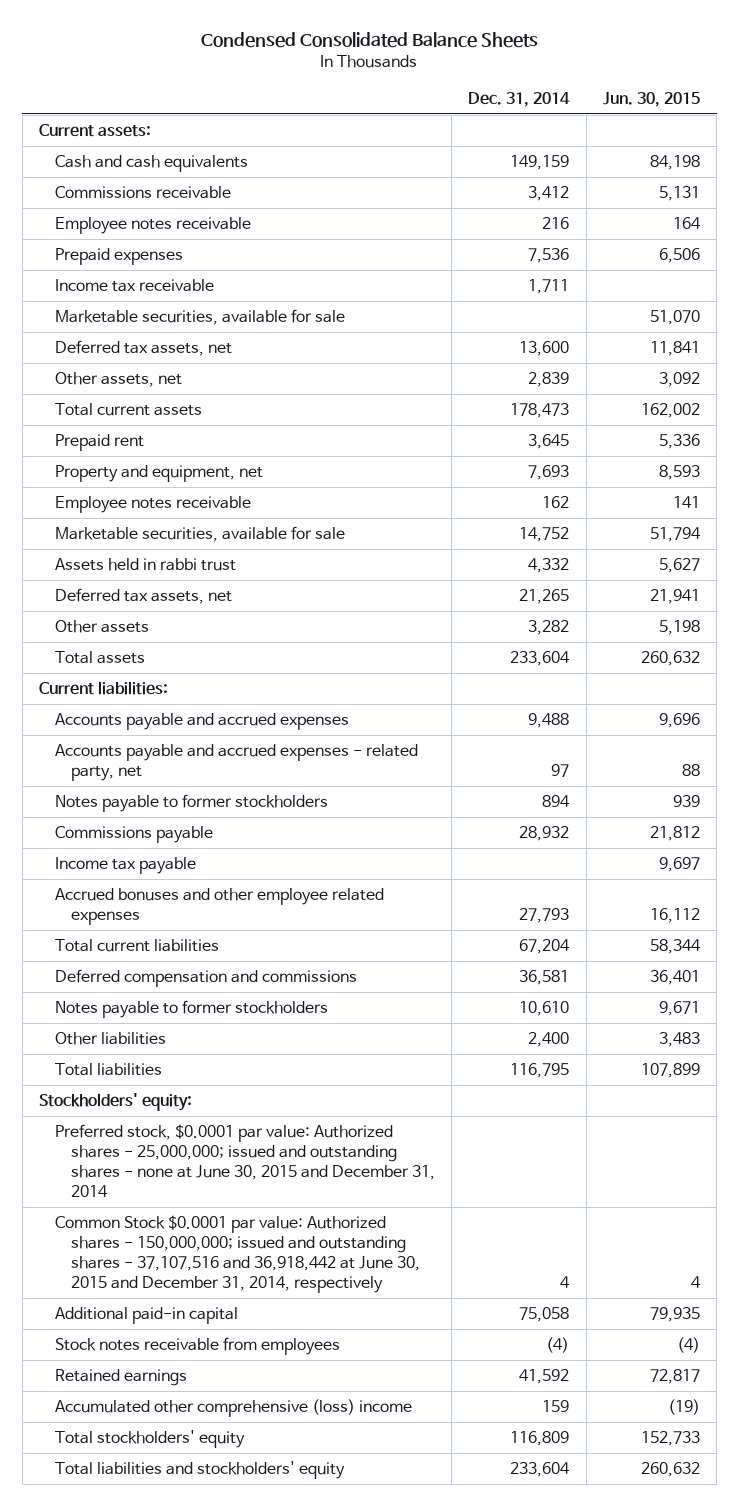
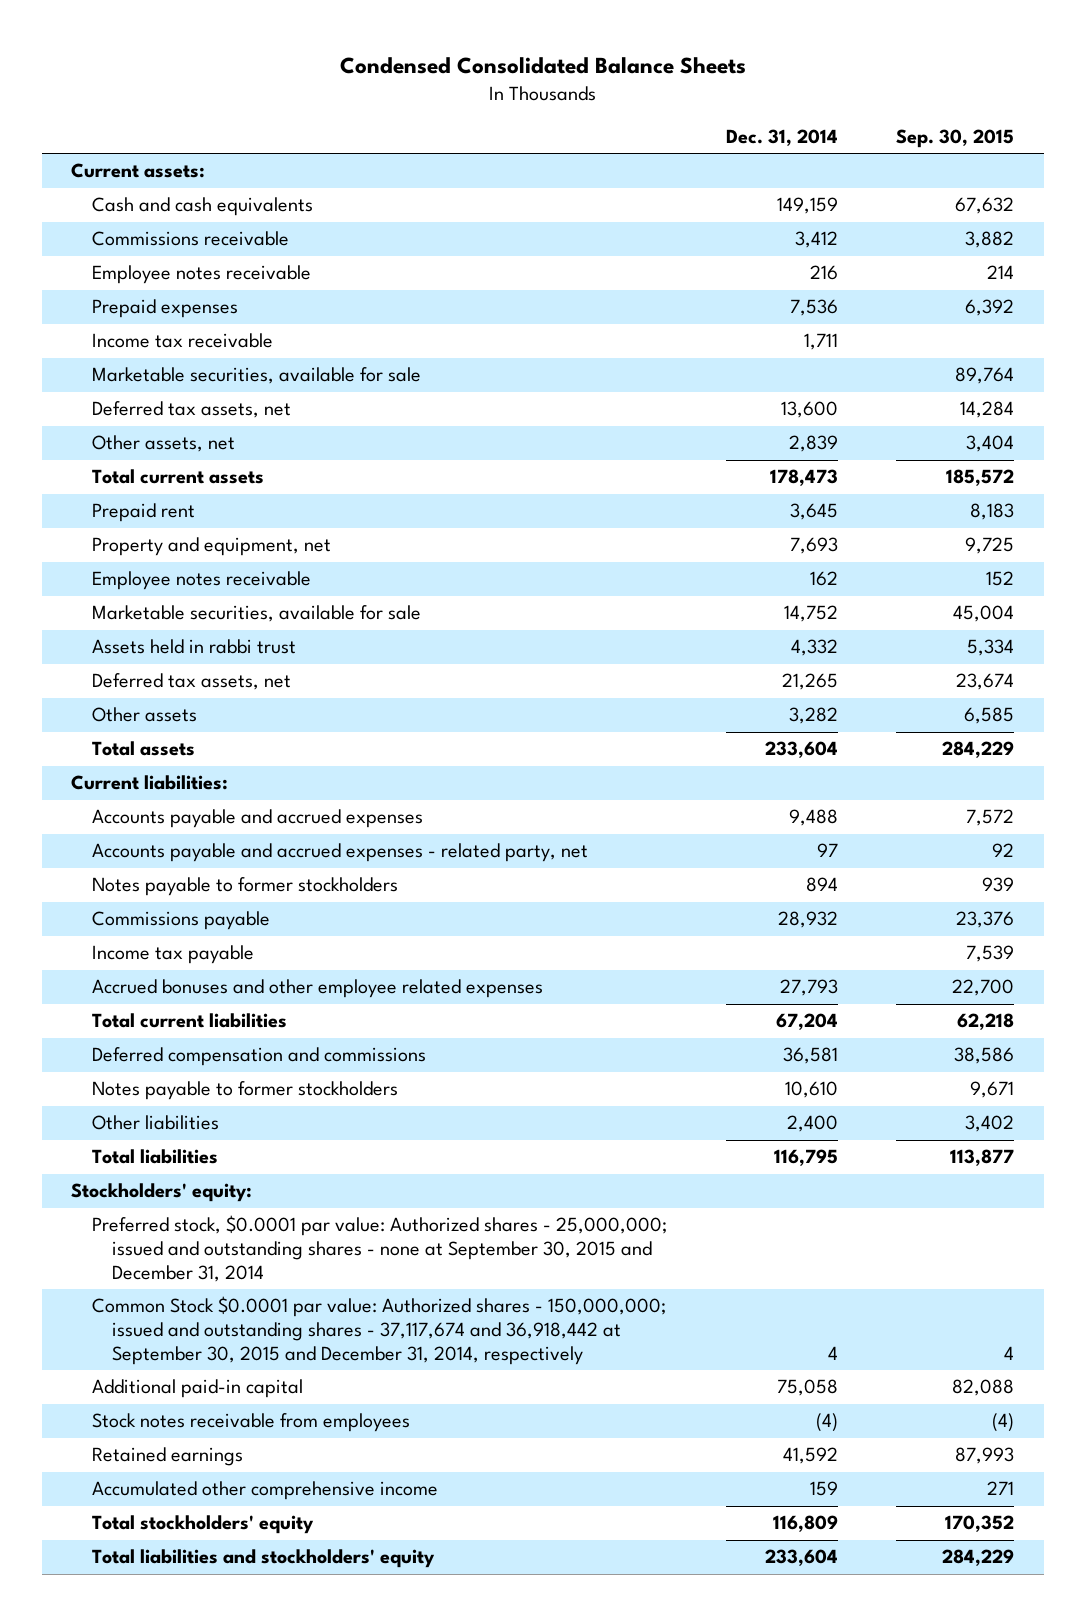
[602,91,700,107] Jun. 30, 2015 -> none
none -> [896,128,1015,148] Sep. 30, 2015
[54,1124,435,1198] Preferred stock, $0.0001 par value: Authorized shares - 25,000,000; issued and outstanding shares - none at June 30, 2015 and December 31, 2014 -> [91,1215,667,1282] Preferred stock, $0.0001 par value: Authorized shares - 25,000,000; issued and outstanding shares - none at September 30, 2015 and December 31, 2014
[54,1215,420,1294] Common Stock $0.0001 par value: Authorized shares - 150,000,000; issued and outstanding shares - 37,107,516 and 36,918,442 at June 30, 2015 and December 31, 2014, respectively -> [91,1296,666,1365] Common Stock $0.0001 par value: Authorized shares - 150,000,000; issued and outstanding shares - 37,117,674 and 36,918,442 at September 30, 2015 and December 31, 2014, respectively
[54,1399,412,1418] Accumulated other comprehensive (loss) income -> [91,1481,438,1501] Accumulated other comprehensive income

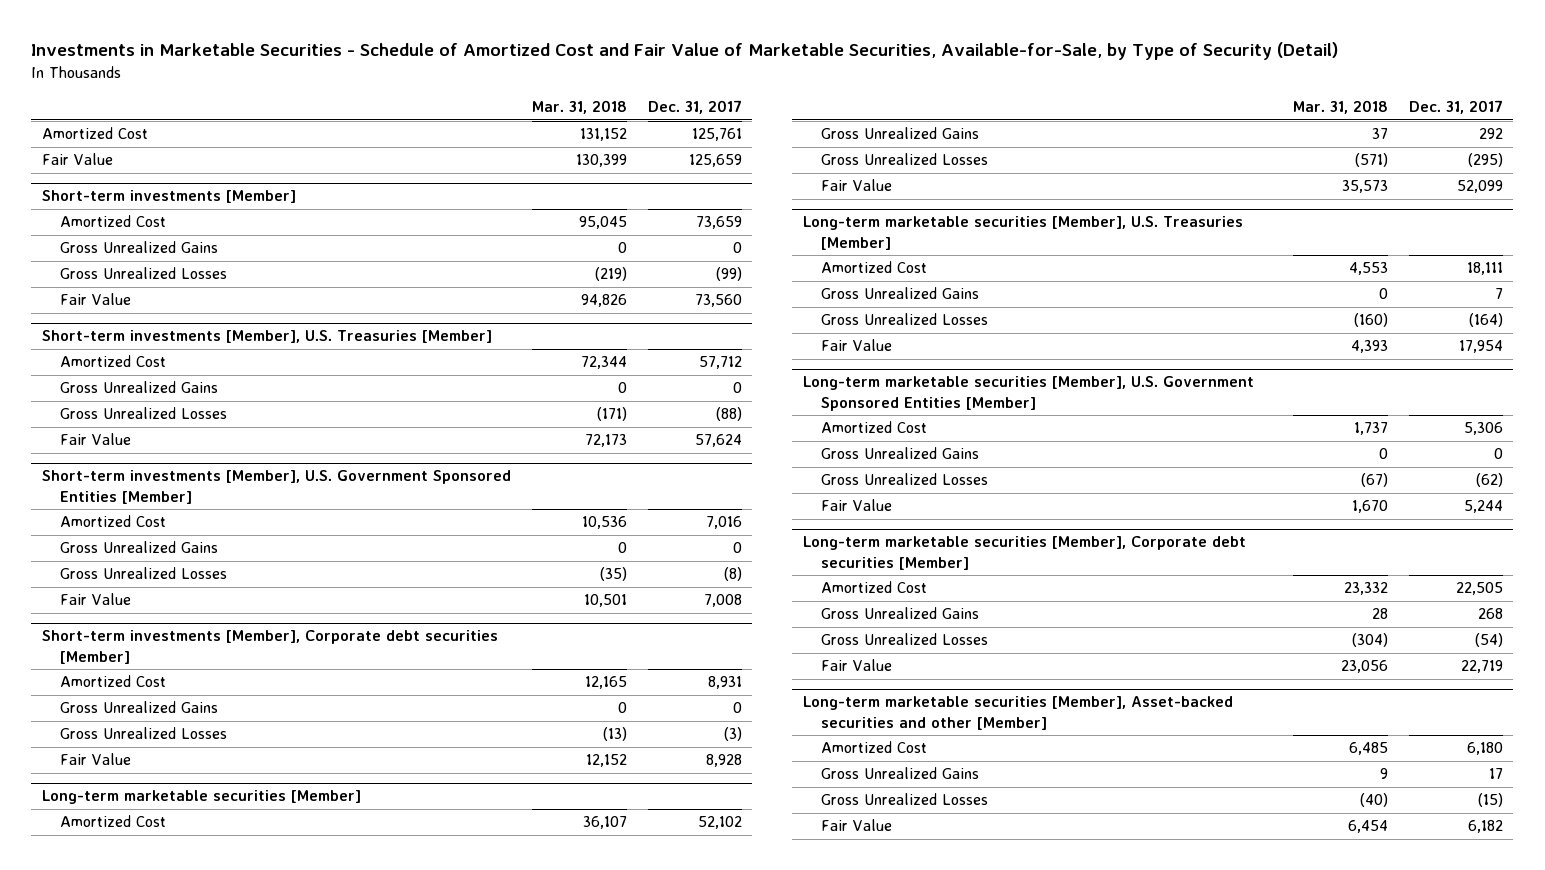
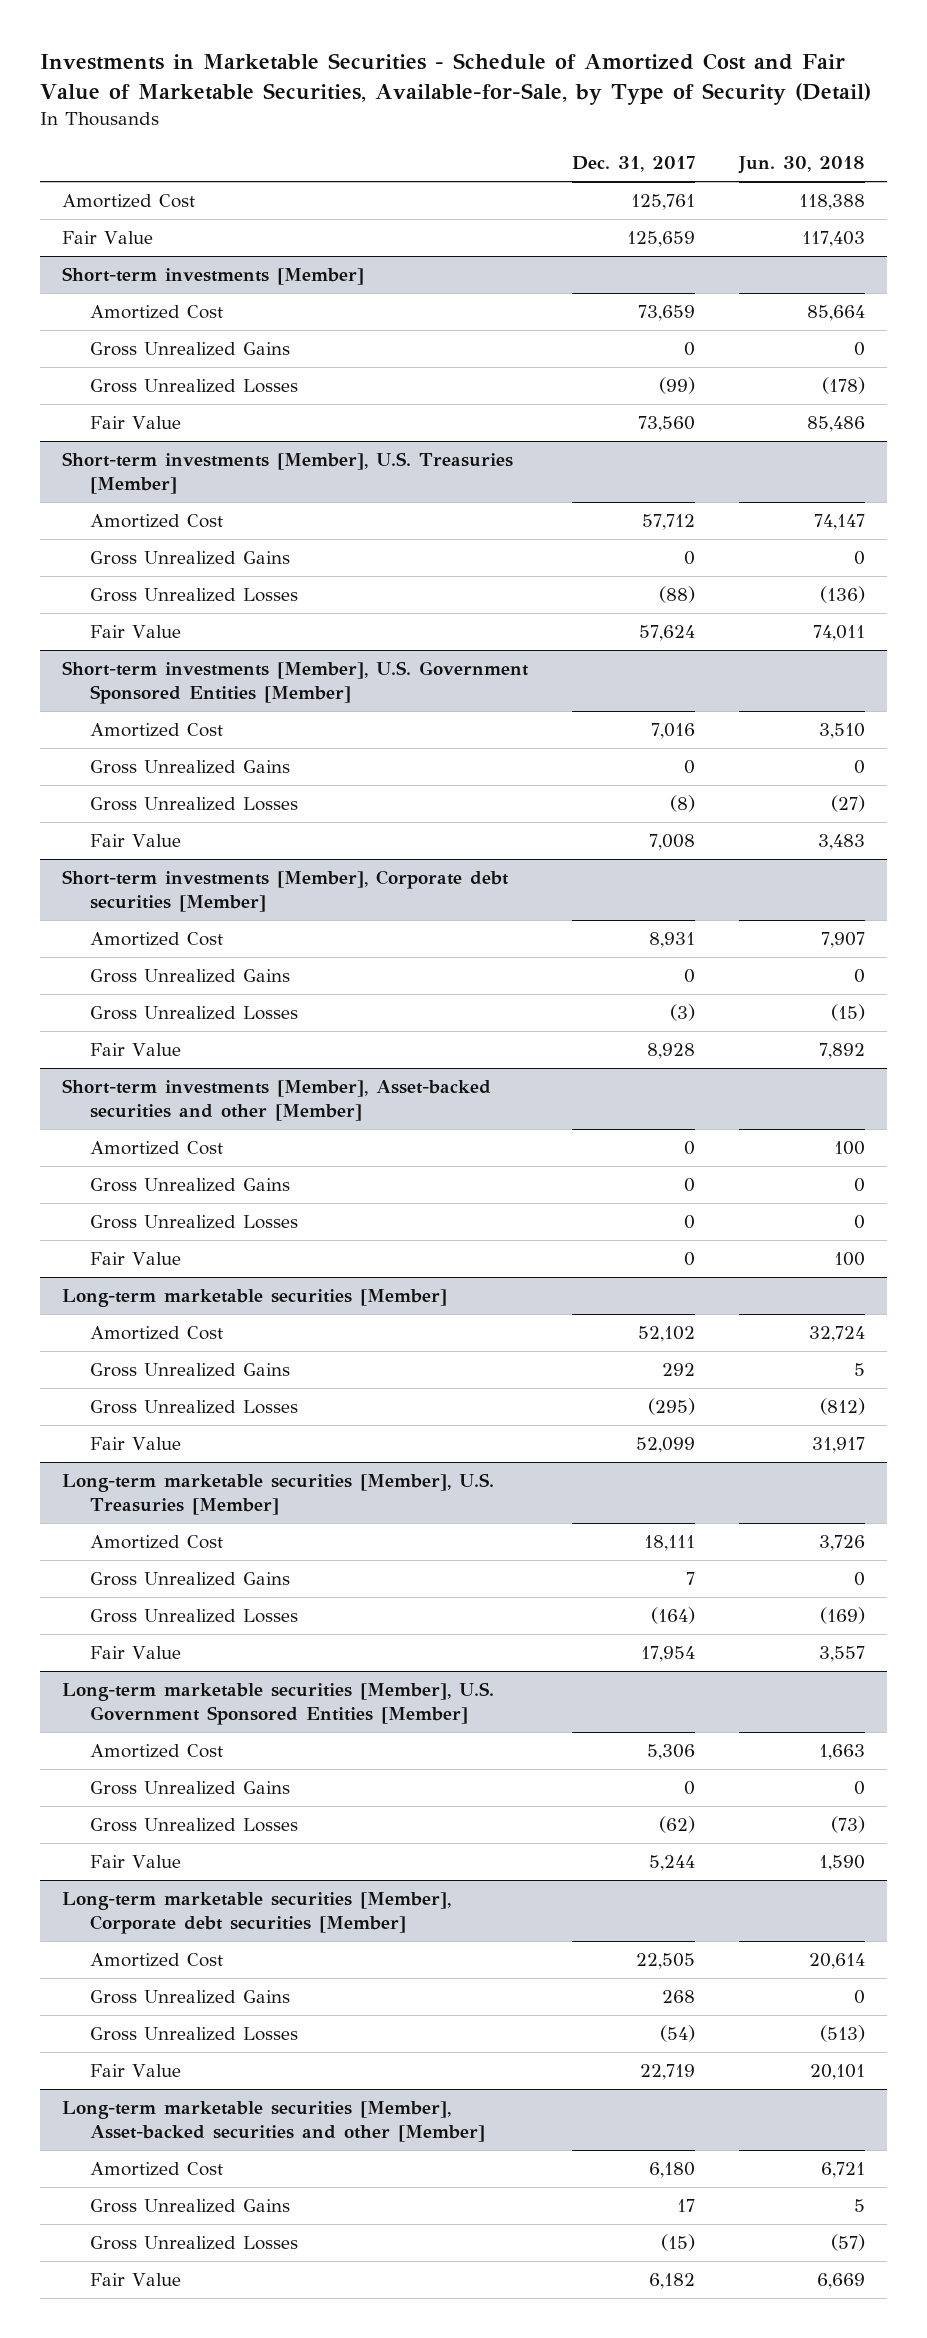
[531,100,627,115] Mar. 31, 2018 -> none
none -> [737,156,865,175] Jun. 30, 2018
none -> [61,1079,491,1122] Short-term investments [Member], Asset-backed securities and other [Member]
none -> [89,1141,223,1156] Amortized Cost
none -> [89,1178,290,1193] Gross Unrealized Gains
none -> [89,1215,298,1230] Gross Unrealized Losses
none -> [89,1252,181,1266] Fair Value

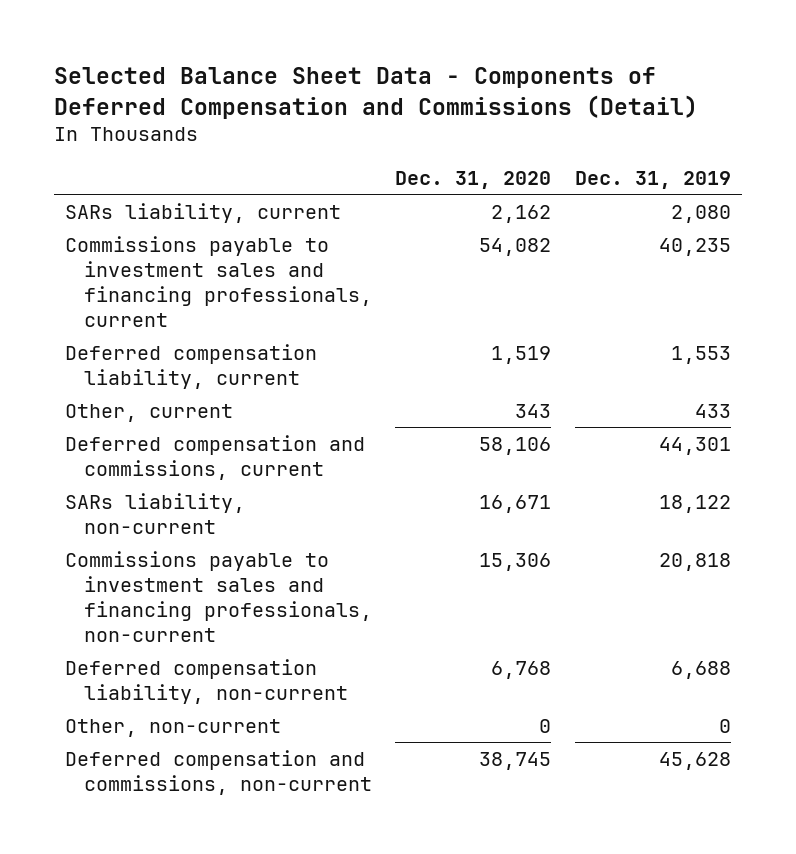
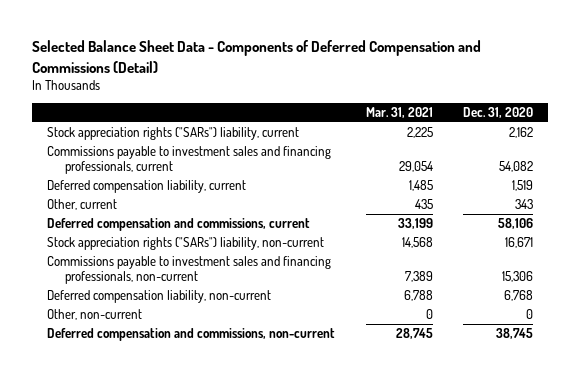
[574,170,731,189] Dec. 31, 2019 -> none
none -> [365,107,433,119] Mar. 31, 2021
[65,202,342,223] SARs liability, current -> [47,127,300,141] Stock appreciation rights ("SARs") liability, current
[65,492,246,534] SARs liability, non-current -> [47,237,325,251] Stock appreciation rights ("SARs") liability, non-current

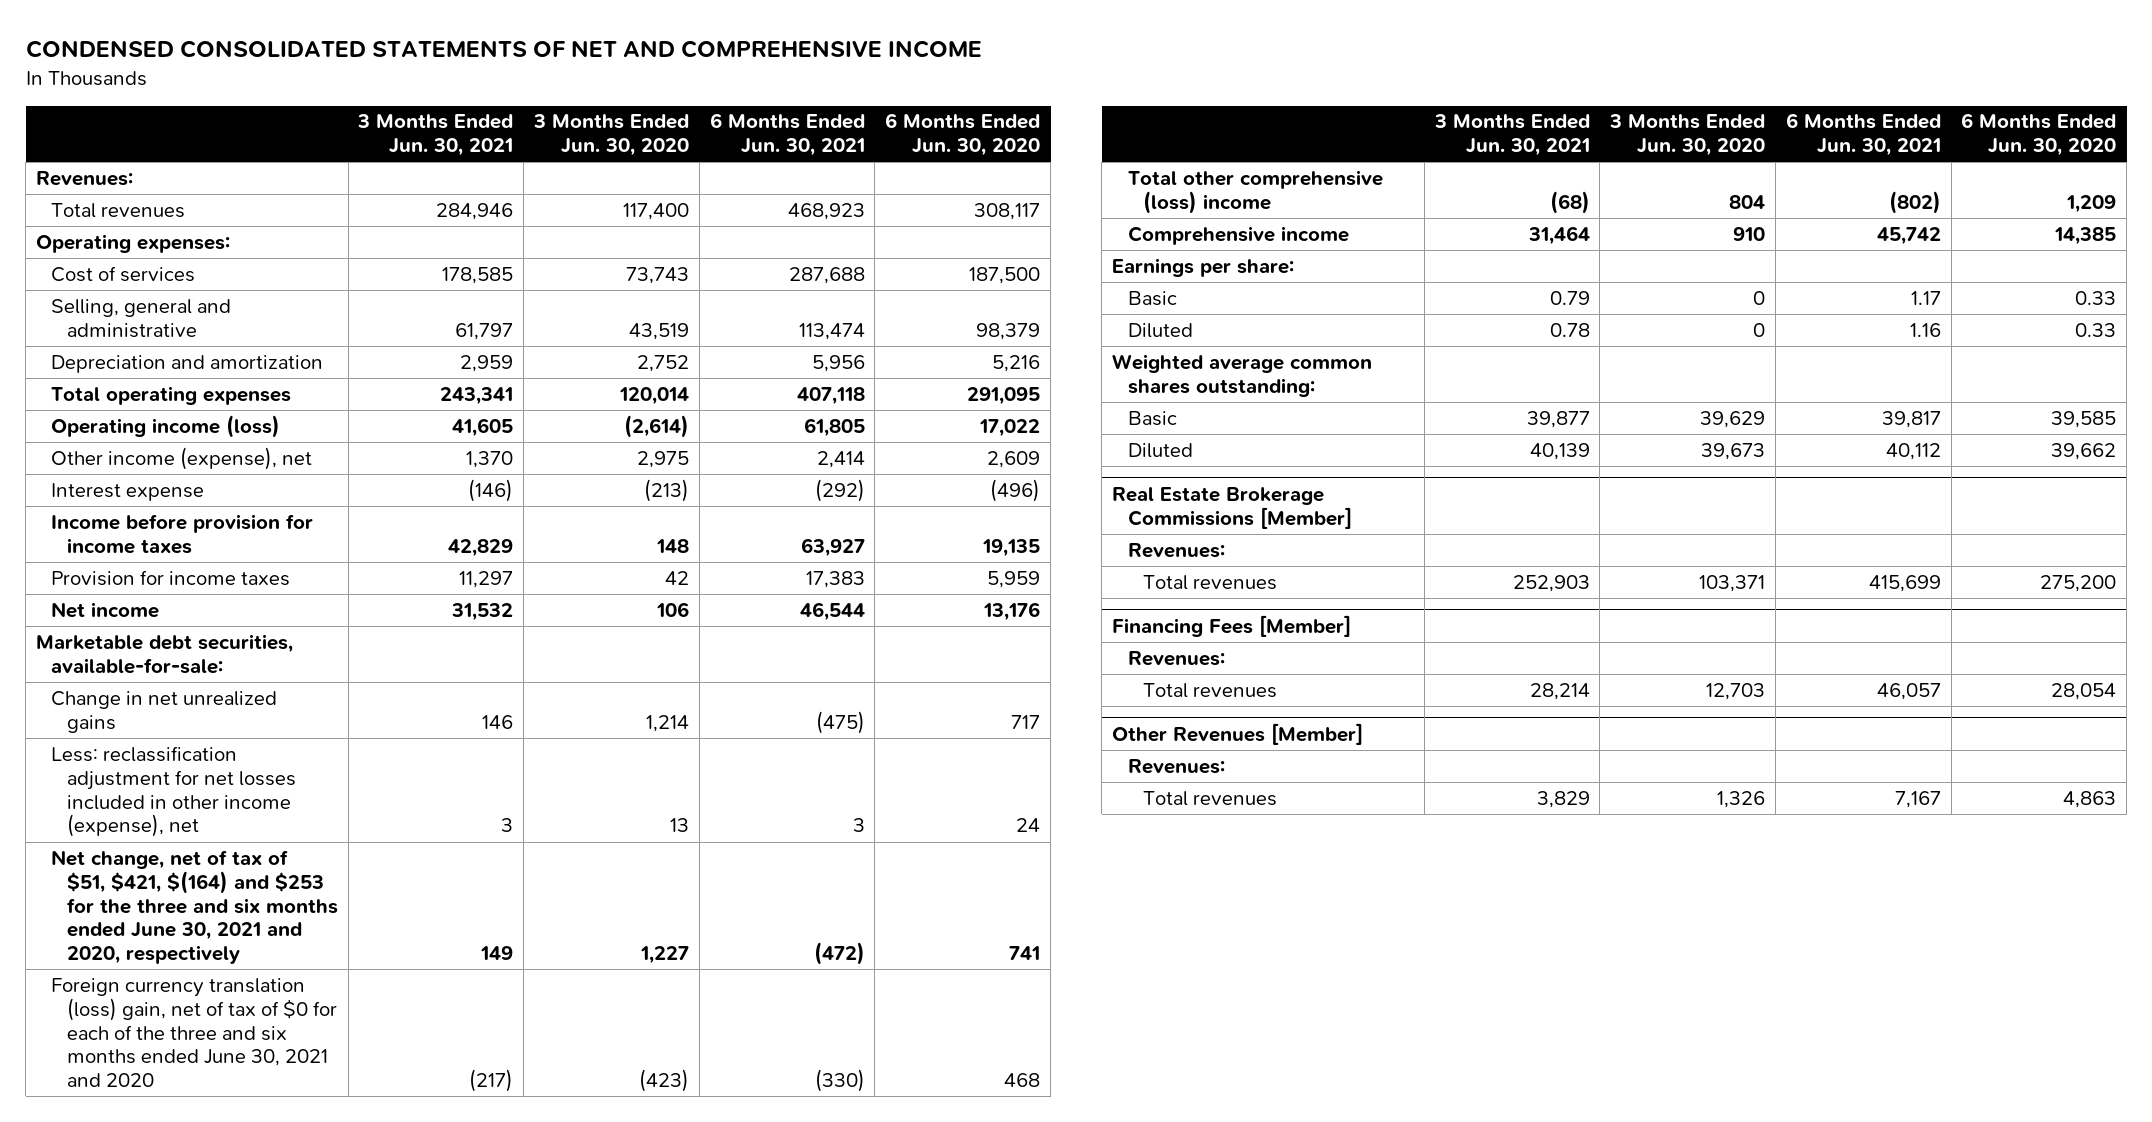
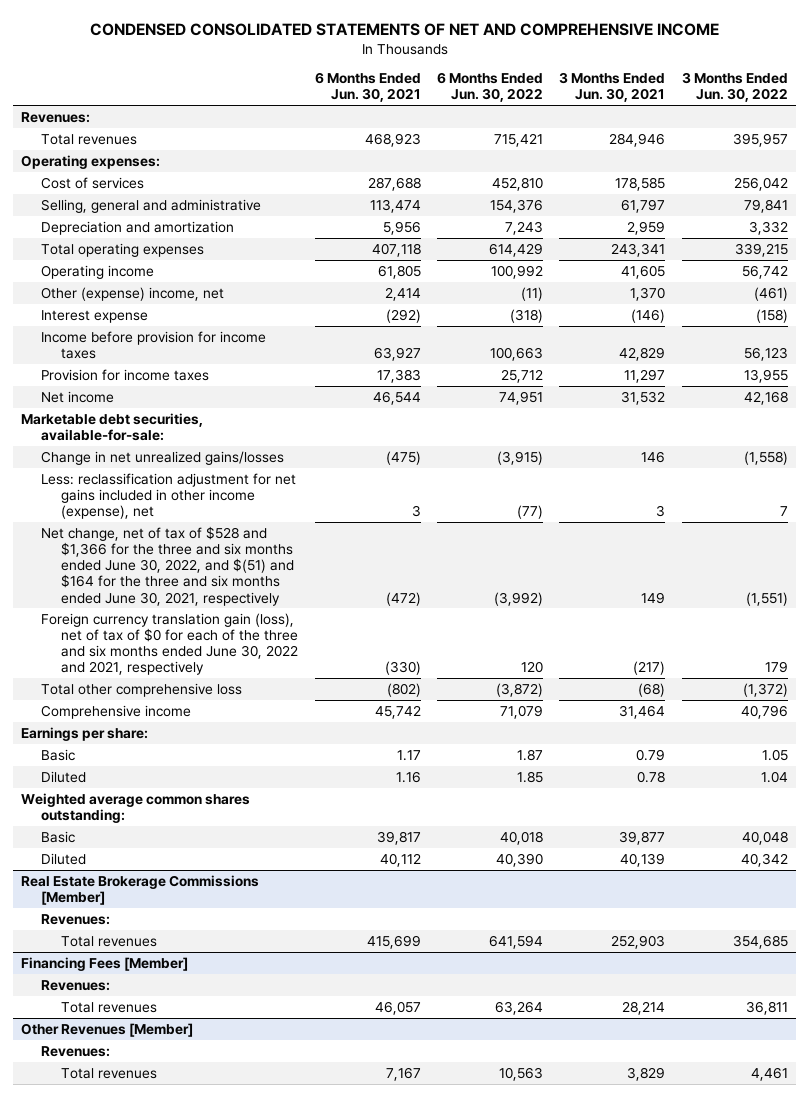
[533,114,690,157] 3 Months Ended Jun. 30, 2020 -> none
[885,113,1041,157] 6 Months Ended Jun. 30, 2020 -> none
none -> [437,72,544,103] 6 Months Ended Jun. 30, 2022
none -> [681,72,788,103] 3 Months Ended Jun. 30, 2022
[51,414,281,438] Operating income (loss) -> [41,264,155,279] Operating income
[51,446,313,470] Other income (expense), net -> [41,286,225,301] Other (expense) income, net
[51,690,278,733] Change in net unrealized gains -> [41,450,285,465] Change in net unrealized gains/losses
[51,745,296,838] Less: reclassification adjustment for net losses included in other income (expense), net -> [41,472,297,520] Less: reclassification adjustment for net gains included in other income (expense), net
[51,849,338,965] Net change, net of tax of $51, $421, $(164) and $253 for the three and six months ended June 30, 2021 and 2020, respectively -> [41,525,295,606] Net change, net of tax of $528 and $1,366 for the three and six months ended June 30, 2022, and $(51) and $164 for the three and six months ended June 30, 2021, respectively
[51,977,337,1088] Foreign currency translation (loss) gain, net of tax of $0 for each of the three and six months ended June 30, 2021 and 2020 -> [41,612,299,676] Foreign currency translation gain (loss), net of tax of $0 for each of the three and six months ended June 30, 2022 and 2021, respectively
[1127,169,1383,214] Total other comprehensive (loss) income -> [41,682,243,697] Total other comprehensive loss

